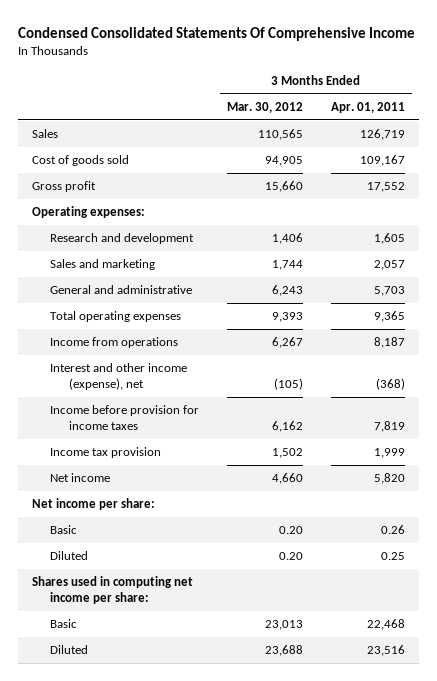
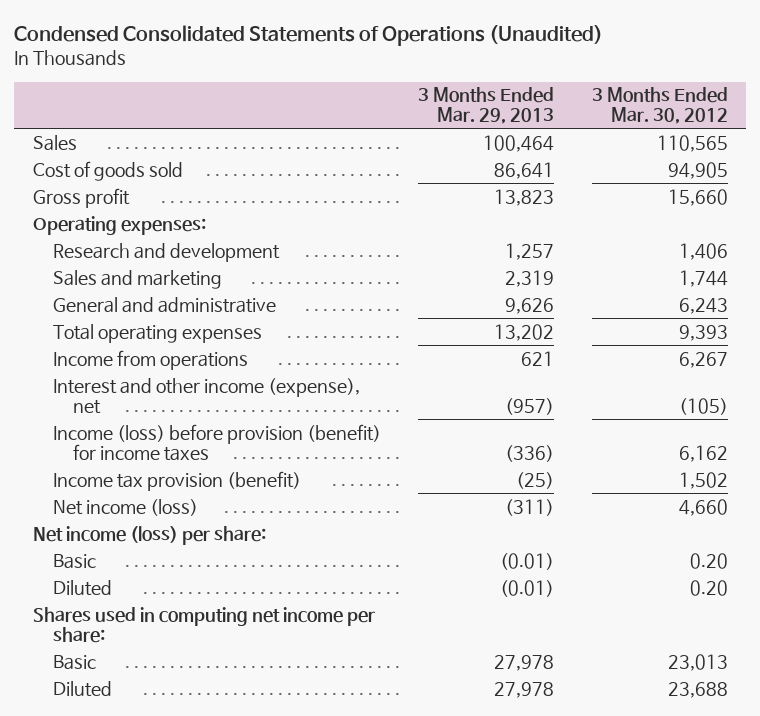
[17,26,415,41] Condensed Consolidated Statements Of Comprehensive Income -> [14,24,604,46] Condensed Consolidated Statements of Operations (Unaudited)
[331,101,406,113] Apr. 01, 2011 -> none
none -> [418,87,555,125] 3 Months Ended Mar. 29, 2013
[50,405,200,431] Income before provision for income taxes -> [52,423,381,461] Income (loss) before provision (benefit) for income taxes
[50,447,162,459] Income tax provision -> [52,470,301,491] Income tax provision (benefit)
[50,473,111,483] Net income -> [52,498,198,516] Net income (loss)
[31,498,155,511] Net income per share: -> [32,525,266,545] Net income (loss) per share:

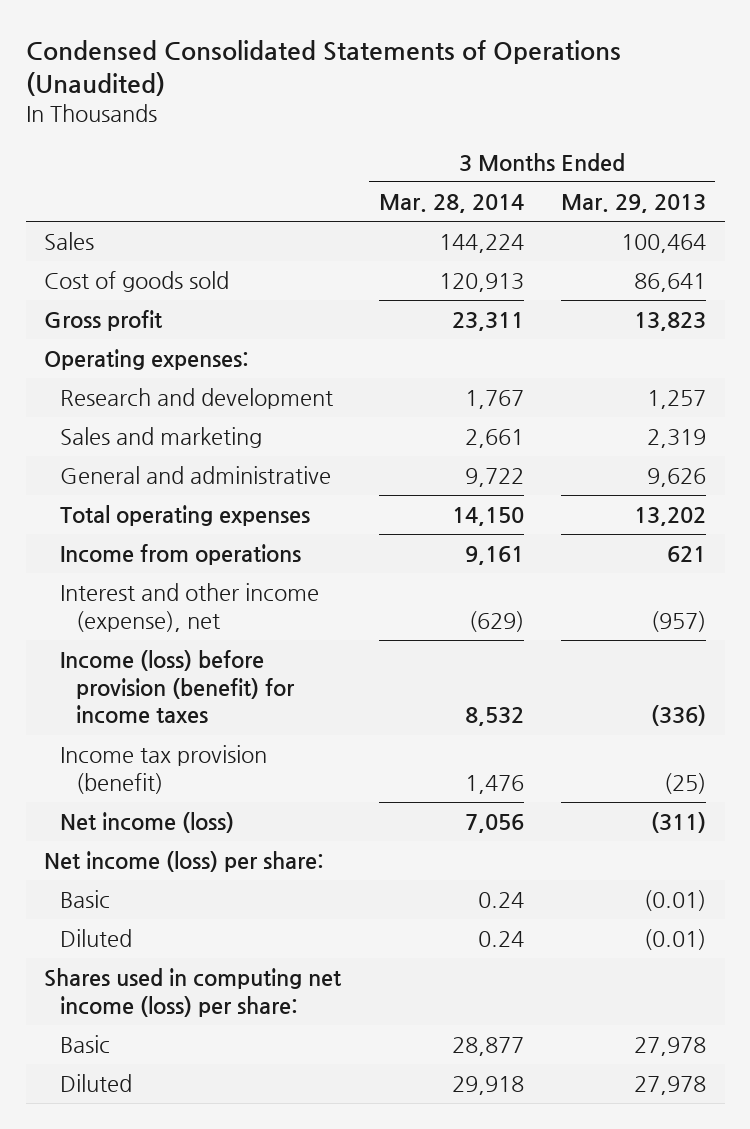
[591,87,728,125] 3 Months Ended Mar. 30, 2012 -> none
none -> [378,194,524,214] Mar. 28, 2014
[32,606,375,643] Shares used in computing net income per share: -> [44,968,342,1017] Shares used in computing net income (loss) per share:

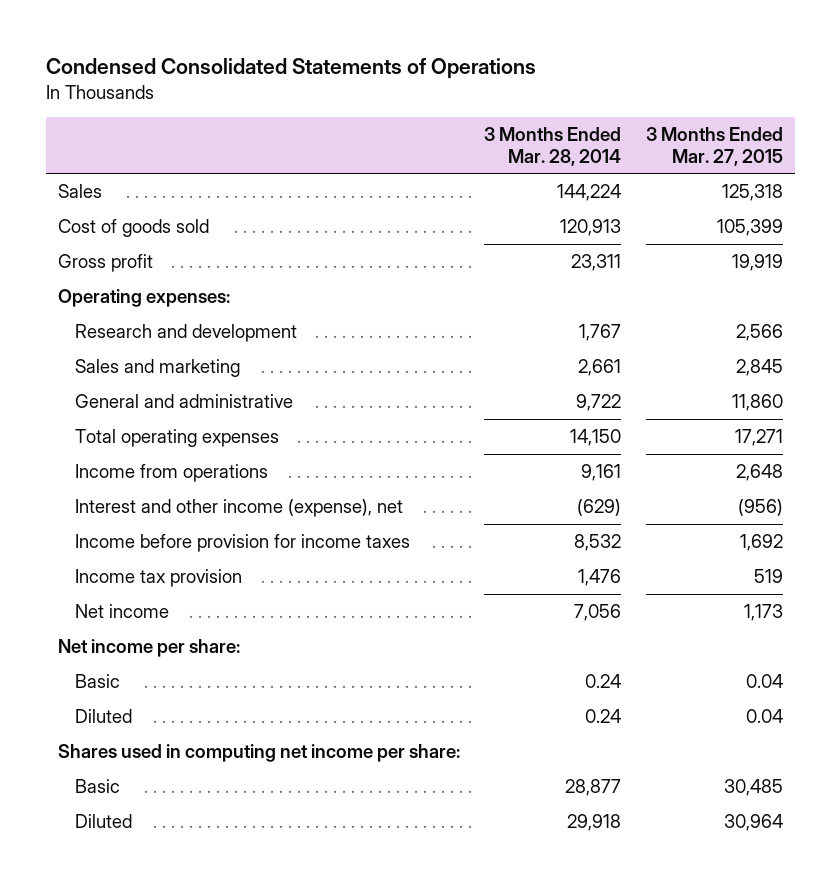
[25,39,621,97] Condensed Consolidated Statements of Operations (Unaudited) -> [45,58,536,80] Condensed Consolidated Statements of Operations
[560,194,706,214] Mar. 29, 2013 -> none
none -> [645,127,783,166] 3 Months Ended Mar. 27, 2015
[60,650,296,725] Income (loss) before provision (benefit) for income taxes -> [75,533,411,552] Income before provision for income taxes
[60,745,268,794] Income tax provision (benefit) -> [75,568,243,587] Income tax provision
[60,812,235,834] Net income (loss) -> [75,603,170,618] Net income
[44,851,325,873] Net income (loss) per share: -> [57,638,240,657] Net income per share:
[44,968,342,1017] Shares used in computing net income (loss) per share: -> [57,743,460,762] Shares used in computing net income per share:

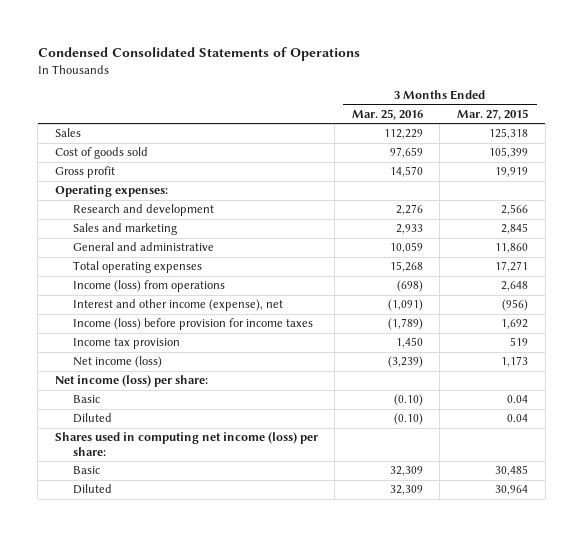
[484,127,622,166] 3 Months Ended Mar. 28, 2014 -> none
none -> [351,108,423,120] Mar. 25, 2016
[75,463,269,482] Income from operations -> [72,280,225,293] Income (loss) from operations
[75,533,411,552] Income before provision for income taxes -> [72,318,313,331] Income (loss) before provision for income taxes
[75,603,170,618] Net income -> [72,356,162,369] Net income (loss)
[57,638,240,657] Net income per share: -> [54,375,208,388] Net income (loss) per share:
[57,743,460,762] Shares used in computing net income per share: -> [54,432,318,457] Shares used in computing net income (loss) per share:

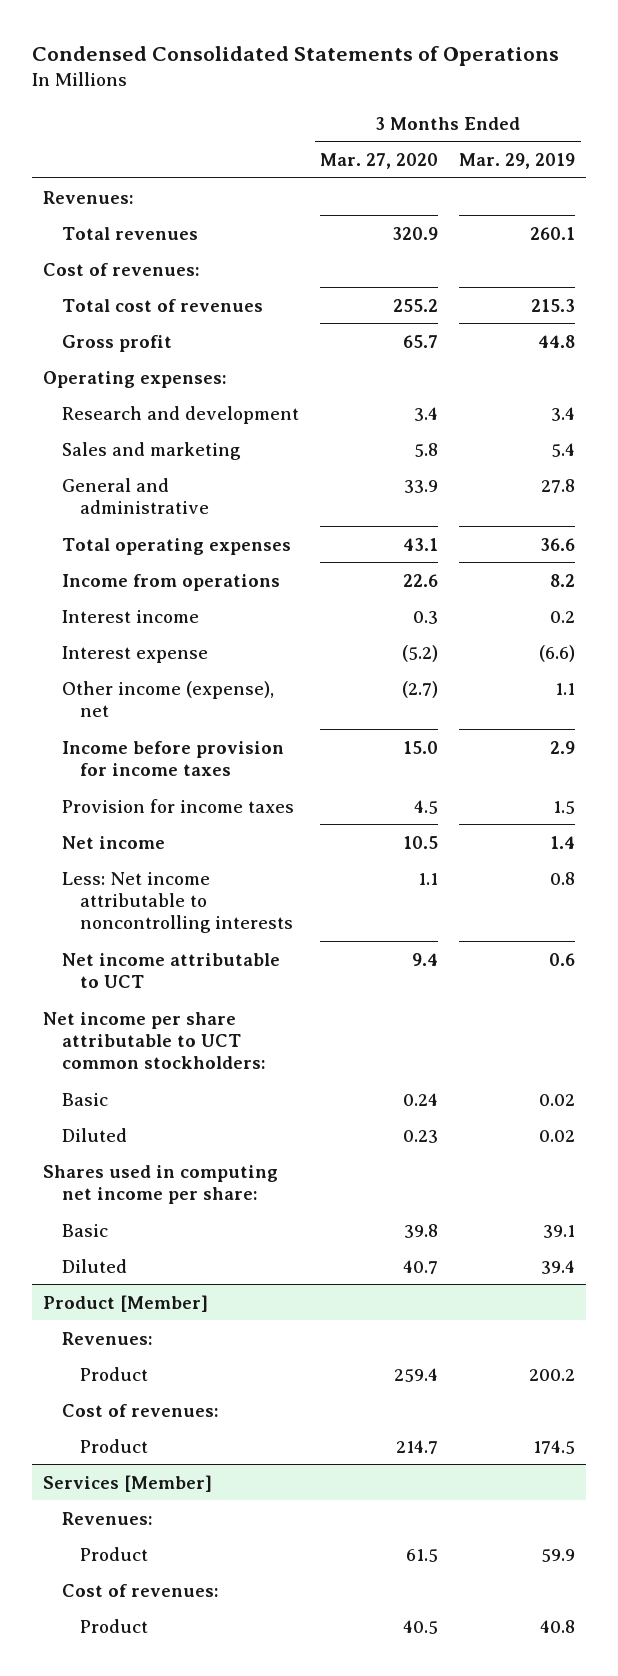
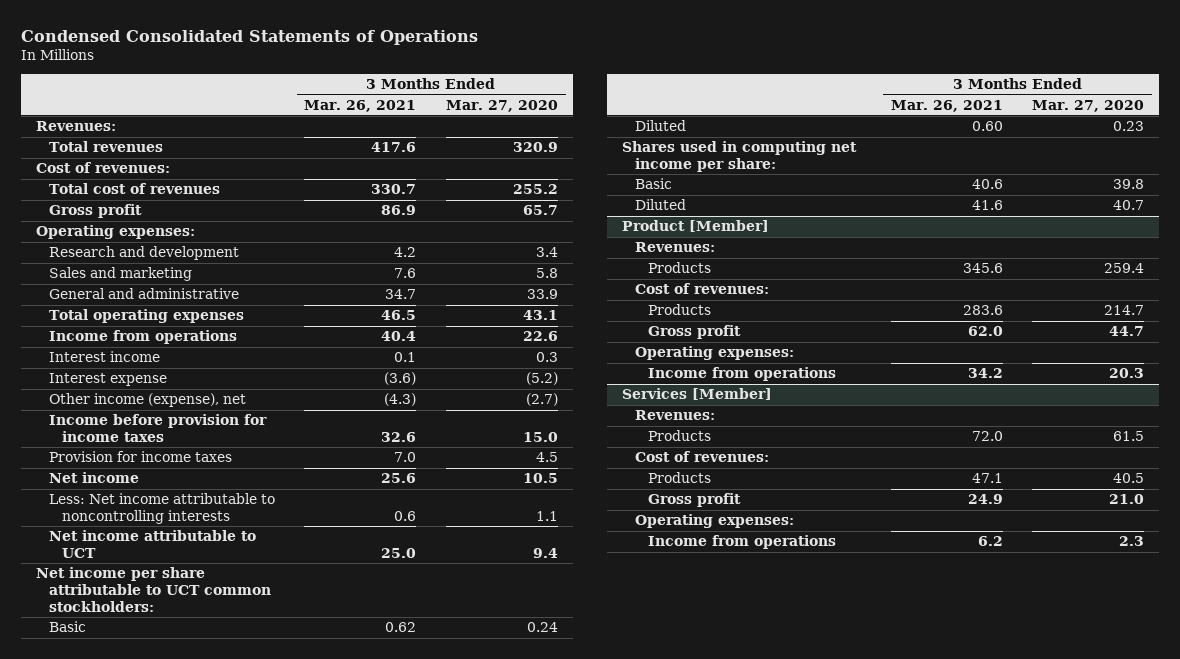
[459,153,576,170] Mar. 29, 2019 -> none
none -> [304,99,417,112] Mar. 26, 2021
[80,1366,149,1381] Product -> [647,262,711,274] Products
[80,1438,149,1453] Product -> [647,304,711,316] Products
none -> [647,325,741,340] Gross profit
none -> [634,346,794,361] Operating expenses:
none -> [647,367,836,382] Income from operations
[80,1546,149,1561] Product -> [647,430,711,442] Products
[80,1618,149,1633] Product -> [647,472,711,484] Products
none -> [647,493,741,508] Gross profit
none -> [634,514,794,529] Operating expenses:
none -> [647,535,836,550] Income from operations

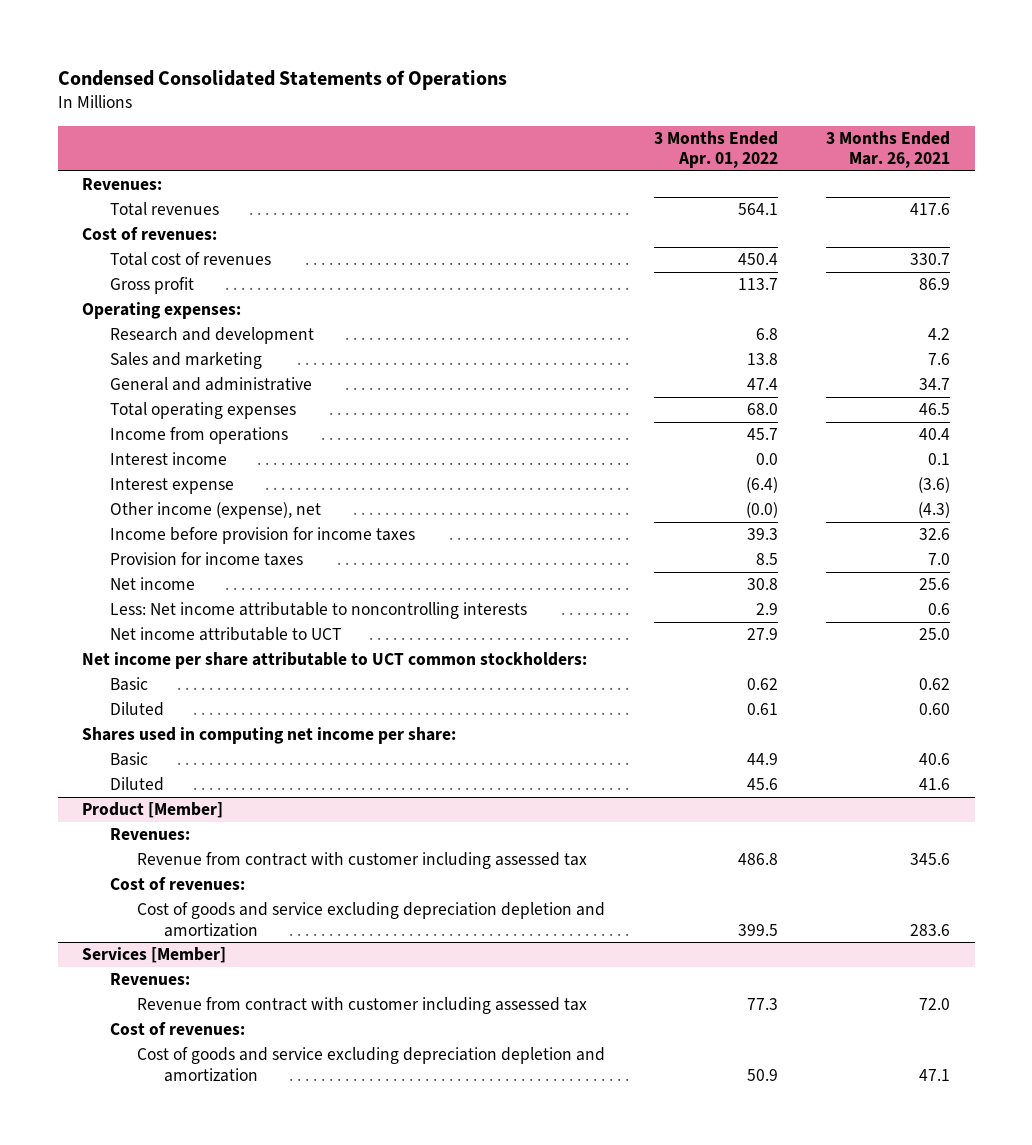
[446,99,559,112] Mar. 27, 2020 -> none
none -> [653,130,778,169] 3 Months Ended Apr. 01, 2022
[647,262,711,274] Products -> [136,852,587,870] Revenue from contract with customer including assessed tax
[647,325,741,340] Gross profit -> none
[634,346,794,361] Operating expenses: -> none
[647,367,836,382] Income from operations -> none
[647,304,711,316] Products -> [136,902,605,937] Cost of goods and service excluding depreciation depletion and amortization
[647,430,711,442] Products -> [136,997,587,1015] Revenue from contract with customer including assessed tax
[647,493,741,508] Gross profit -> none
[634,514,794,529] Operating expenses: -> none
[647,535,836,550] Income from operations -> none
[647,472,711,484] Products -> [136,1047,605,1082] Cost of goods and service excluding depreciation depletion and amortization

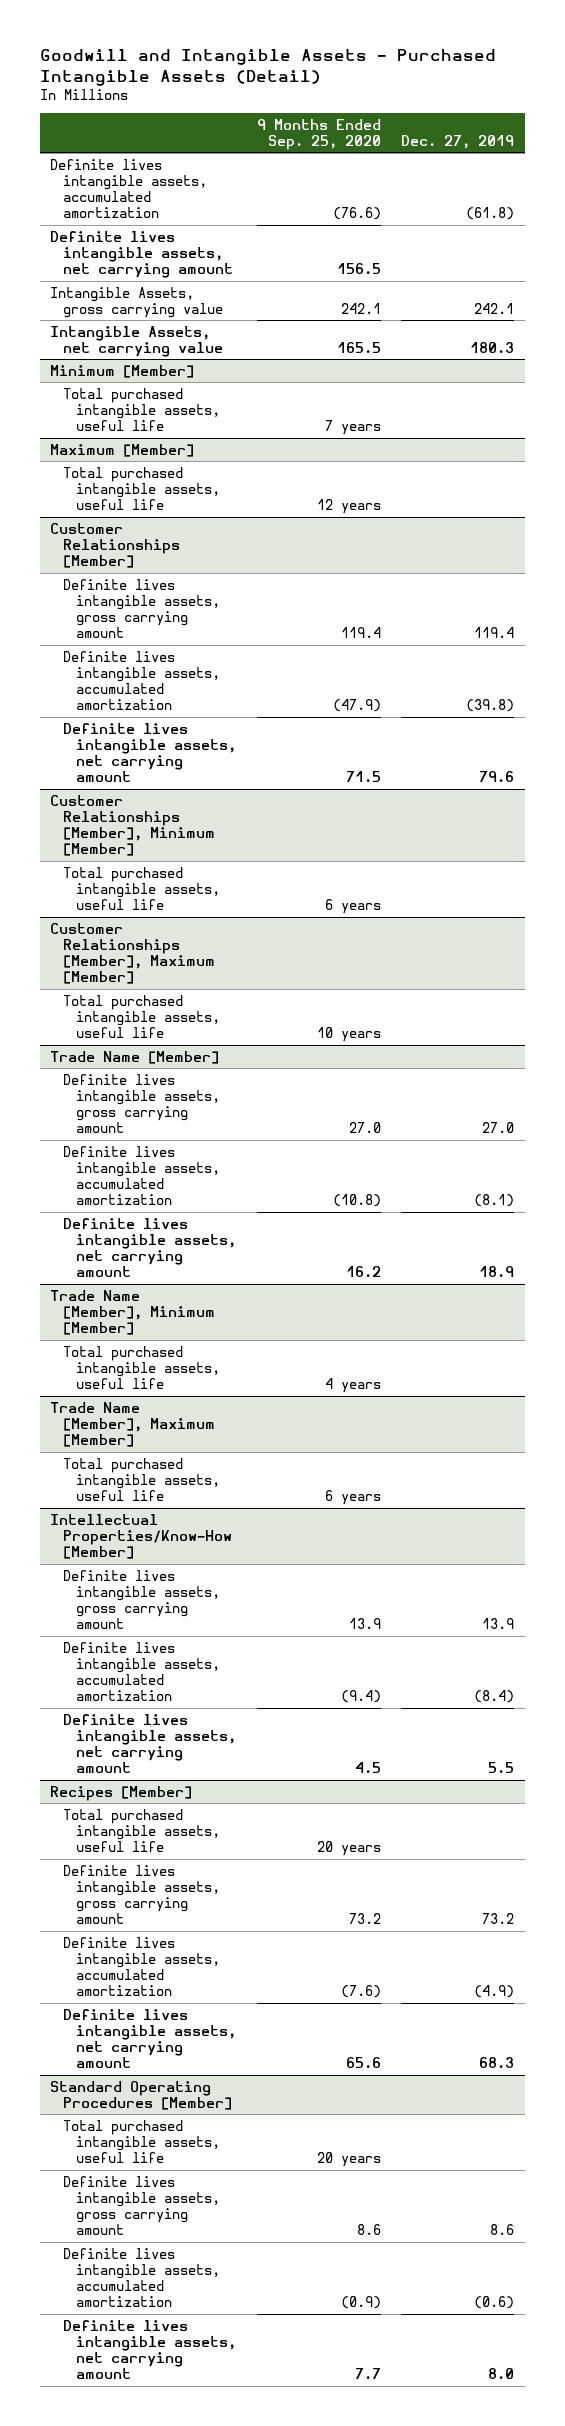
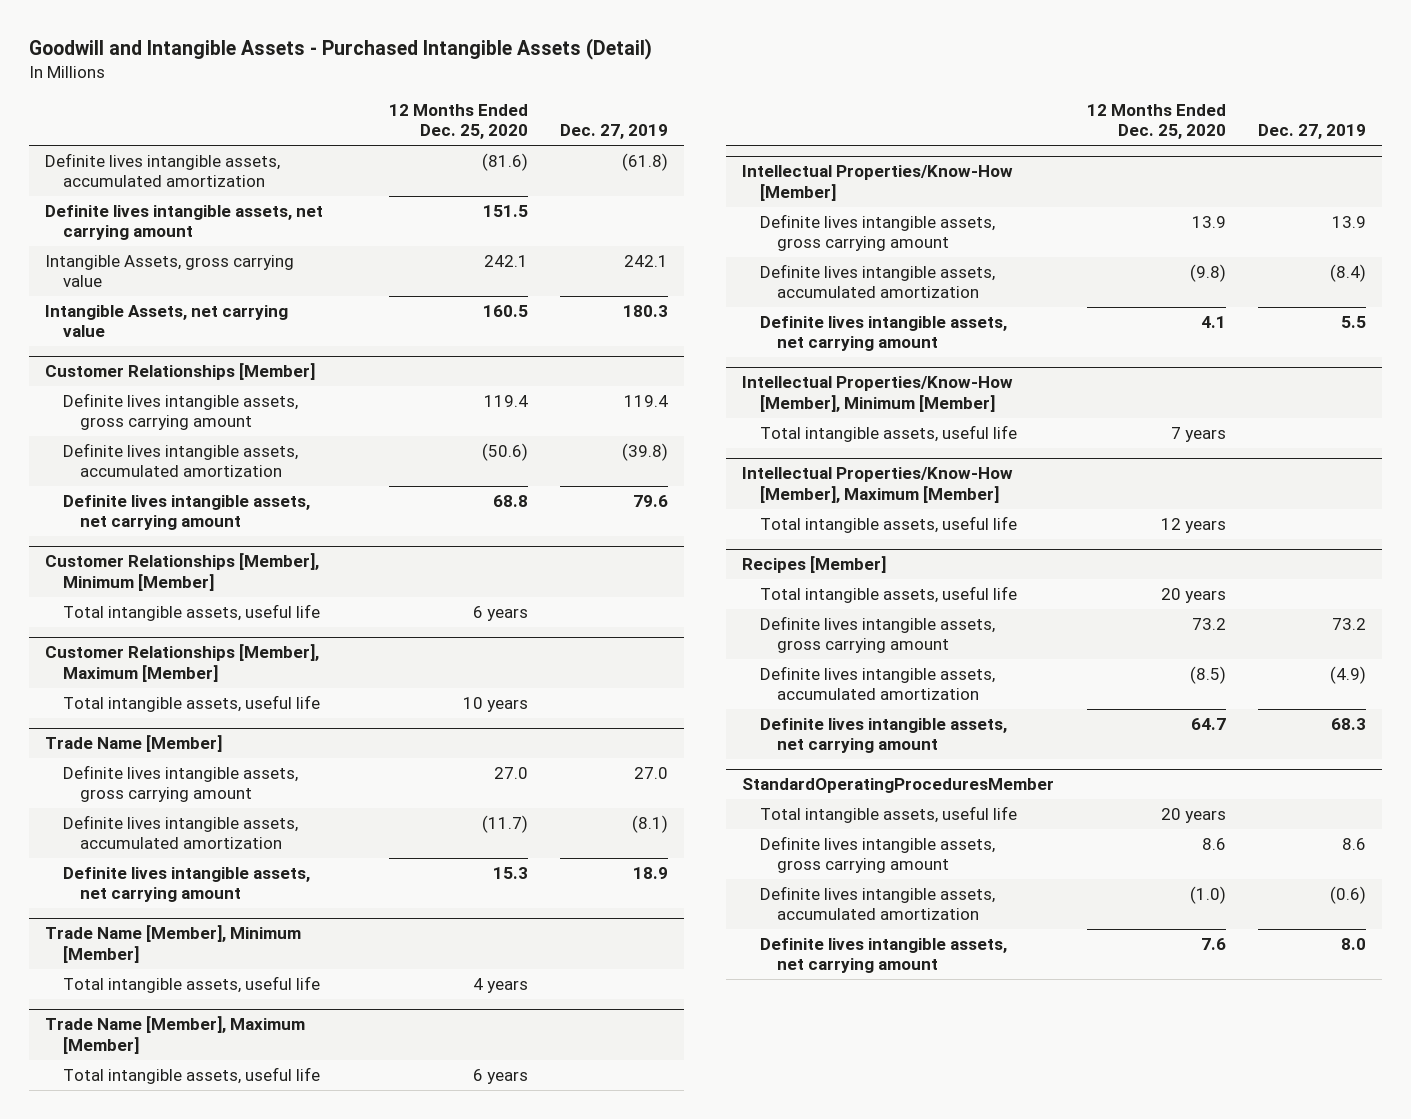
[256,118,381,151] 9 Months Ended Sep. 25, 2020 -> none
none -> [389,103,529,140] 12 Months Ended Dec. 25, 2020
[50,364,195,378] Minimum [Member] -> none
[63,387,221,432] Total purchased intangible assets, useful life -> none
[50,443,195,457] Maximum [Member] -> none
[63,466,221,511] Total purchased intangible assets, useful life -> none
[63,866,221,911] Total purchased intangible assets, useful life -> [62,603,320,621] Total intangible assets, useful life
[63,994,221,1039] Total purchased intangible assets, useful life -> [62,694,320,712] Total intangible assets, useful life
[63,1345,221,1390] Total purchased intangible assets, useful life -> [62,975,320,993] Total intangible assets, useful life
[63,1457,221,1502] Total purchased intangible assets, useful life -> [62,1066,320,1084] Total intangible assets, useful life
none -> [742,376,1014,412] Intellectual Properties/Know-How [Member], Minimum [Member]
none -> [759,424,1017,442] Total intangible assets, useful life
none -> [742,467,1014,503] Intellectual Properties/Know-How [Member], Maximum [Member]
none -> [759,515,1017,533] Total intangible assets, useful life
[63,1808,221,1853] Total purchased intangible assets, useful life -> [759,585,1017,603] Total intangible assets, useful life
[50,2080,233,2110] Standard Operating Procedures [Member] -> [742,778,1055,794] StandardOperatingProceduresMember
[63,2119,221,2164] Total purchased intangible assets, useful life -> [759,805,1017,823] Total intangible assets, useful life

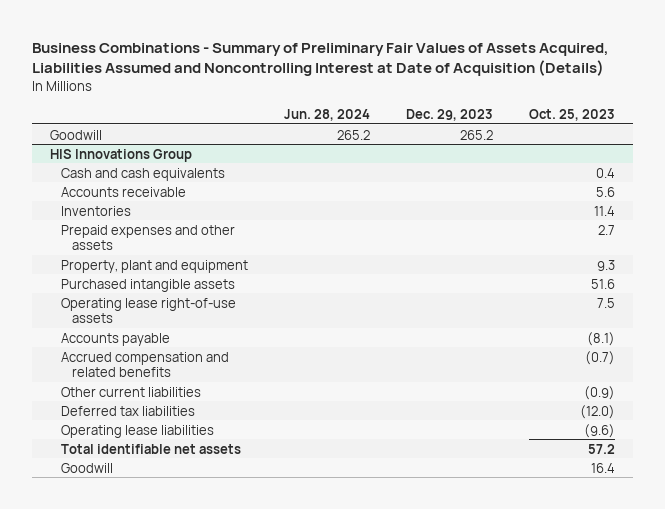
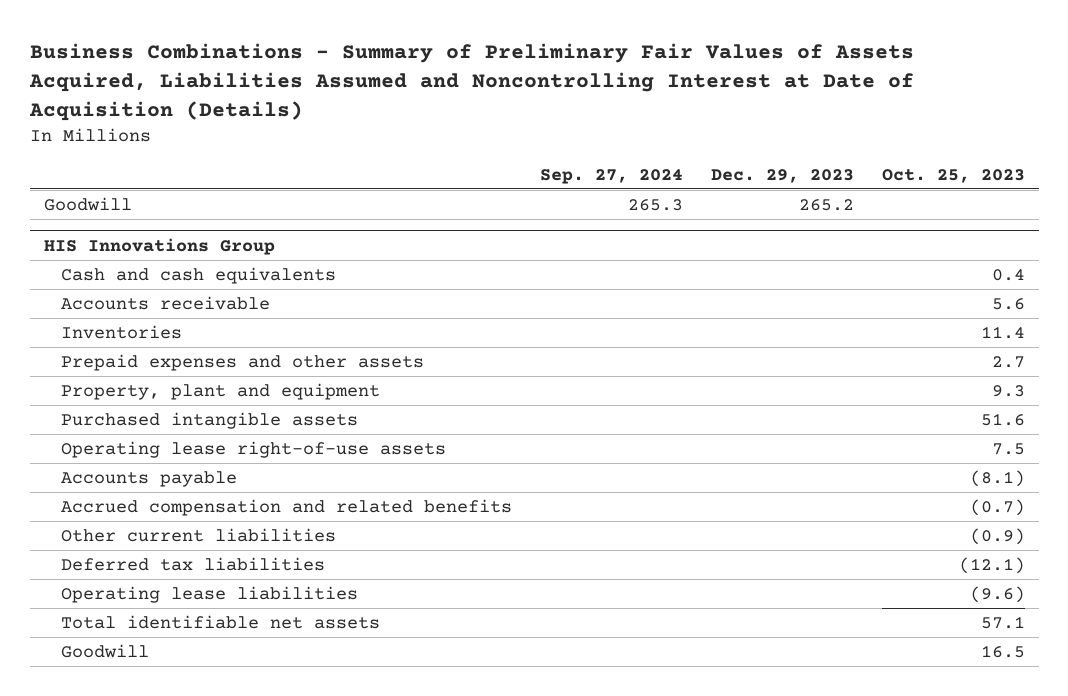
[284,108,371,121] Jun. 28, 2024 -> none
none -> [539,168,683,184] Sep. 27, 2024
[580,404,616,419] (12.0) -> [958,556,1025,574] (12.1)
[588,443,616,454] 57.2 -> [980,615,1025,629] 57.1
[591,462,616,473] 16.4 -> [980,644,1025,658] 16.5

